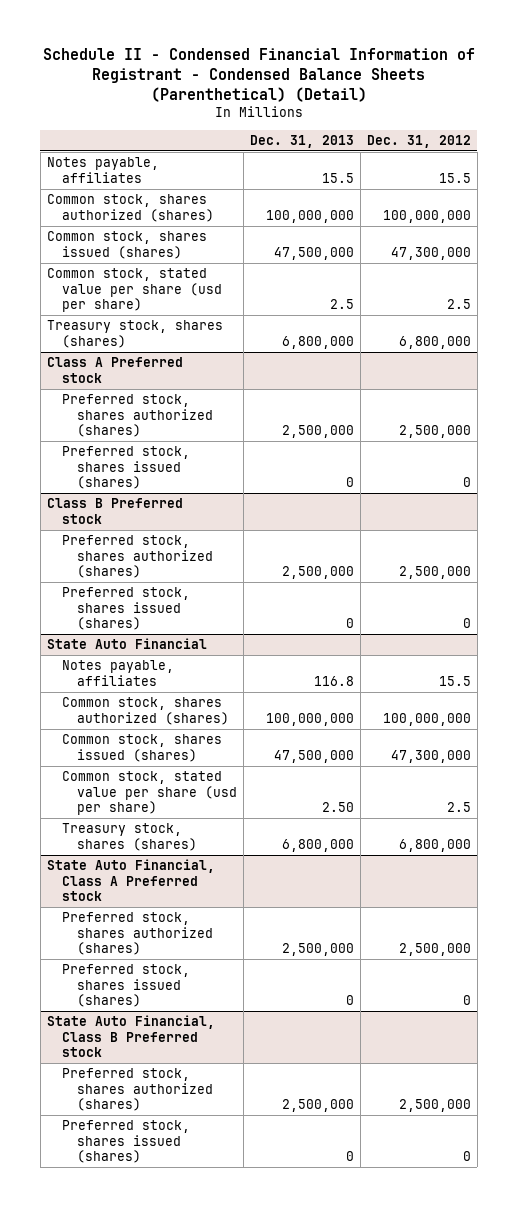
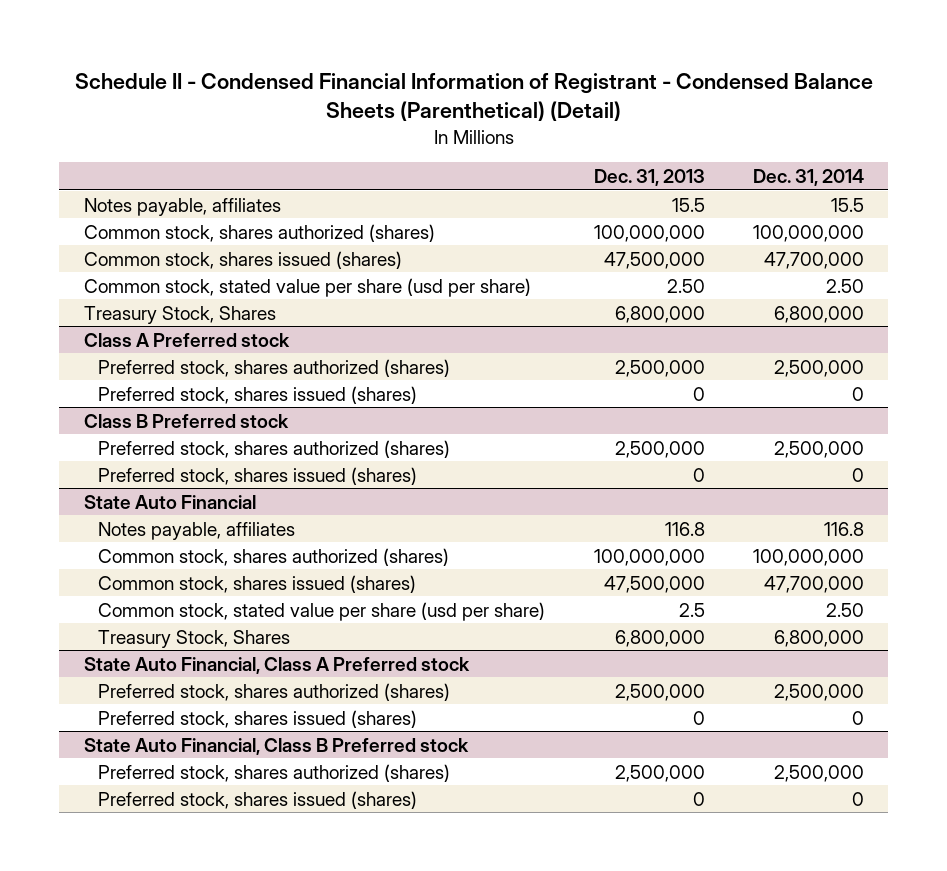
[366,134,471,148] Dec. 31, 2012 -> none
none -> [752,169,864,187] Dec. 31, 2014
[329,299,354,310] 2.5 -> [666,278,705,293] 2.50
[46,320,223,348] Treasury stock, shares (shares) -> [83,305,276,324] Treasury Stock, Shares
[321,802,354,813] 2.50 -> [678,602,705,617] 2.5
[61,823,197,851] Treasury stock, shares (shares) -> [98,629,291,648] Treasury Stock, Shares

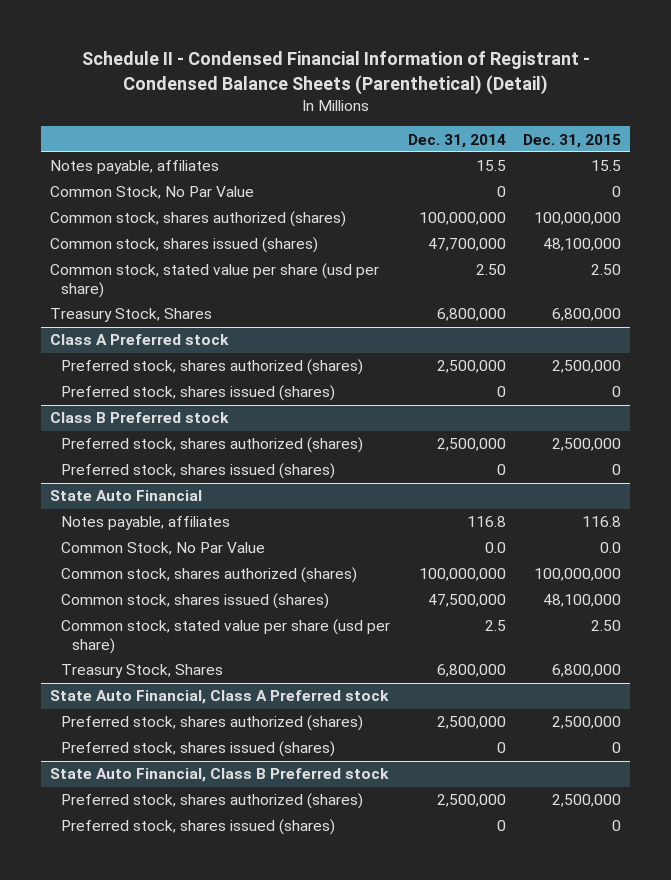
[593,169,705,187] Dec. 31, 2013 -> none
none -> [523,133,622,148] Dec. 31, 2015
none -> [49,186,254,200] Common Stock, No Par Value
none -> [60,542,265,556] Common Stock, No Par Value
[763,575,864,593] 47,700,000 -> [427,594,506,608] 47,500,000
[825,602,864,617] 2.50 -> [484,620,506,632] 2.5

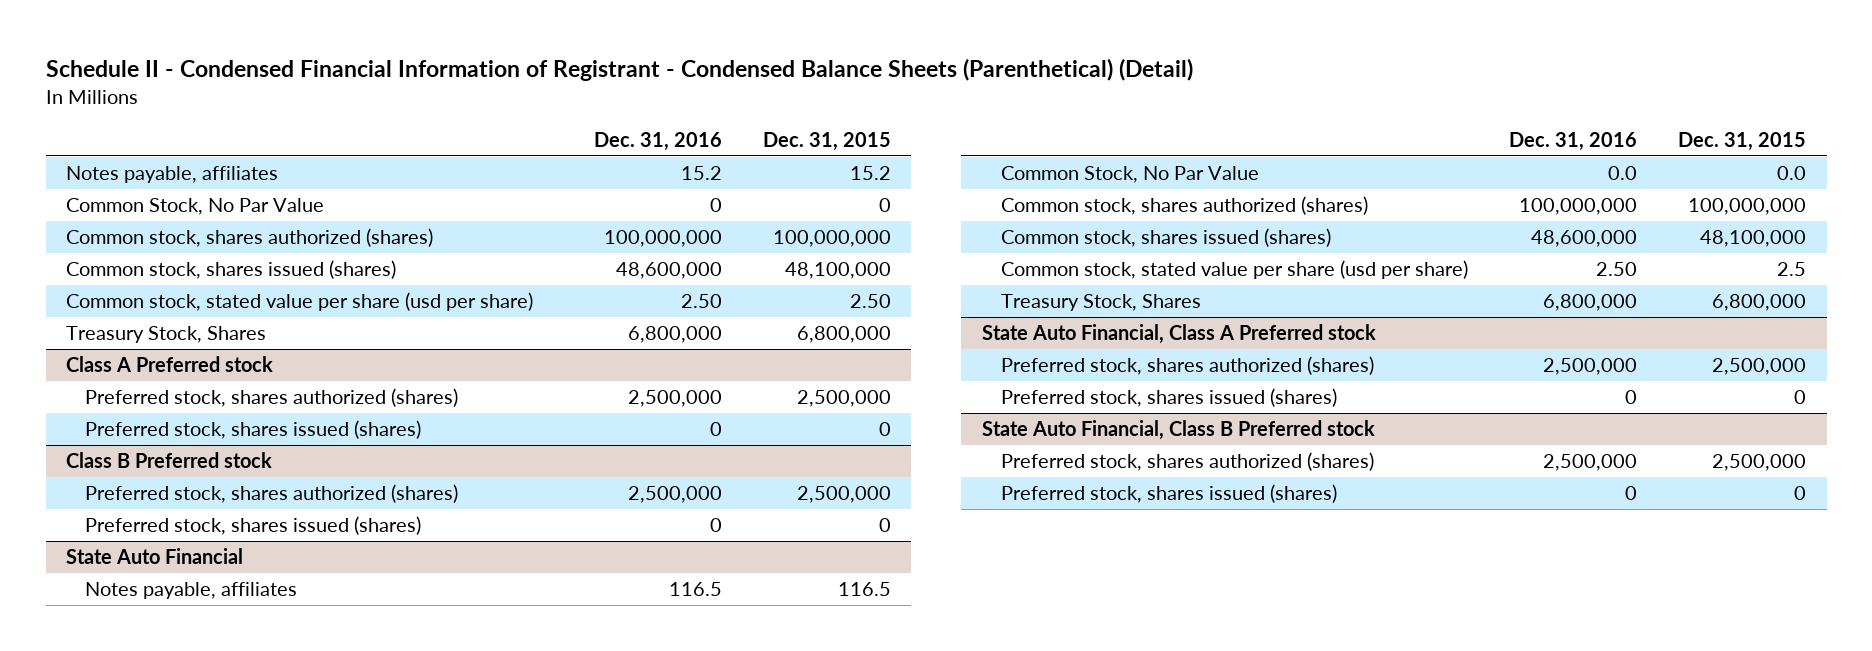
[407,133,506,148] Dec. 31, 2014 -> none
none -> [593,131,722,151] Dec. 31, 2016
[591,160,622,172] 15.5 -> [849,166,891,181] 15.2
[582,516,622,528] 116.8 -> [837,582,891,597] 116.5
[591,620,622,632] 2.50 -> [1777,262,1807,277] 2.5

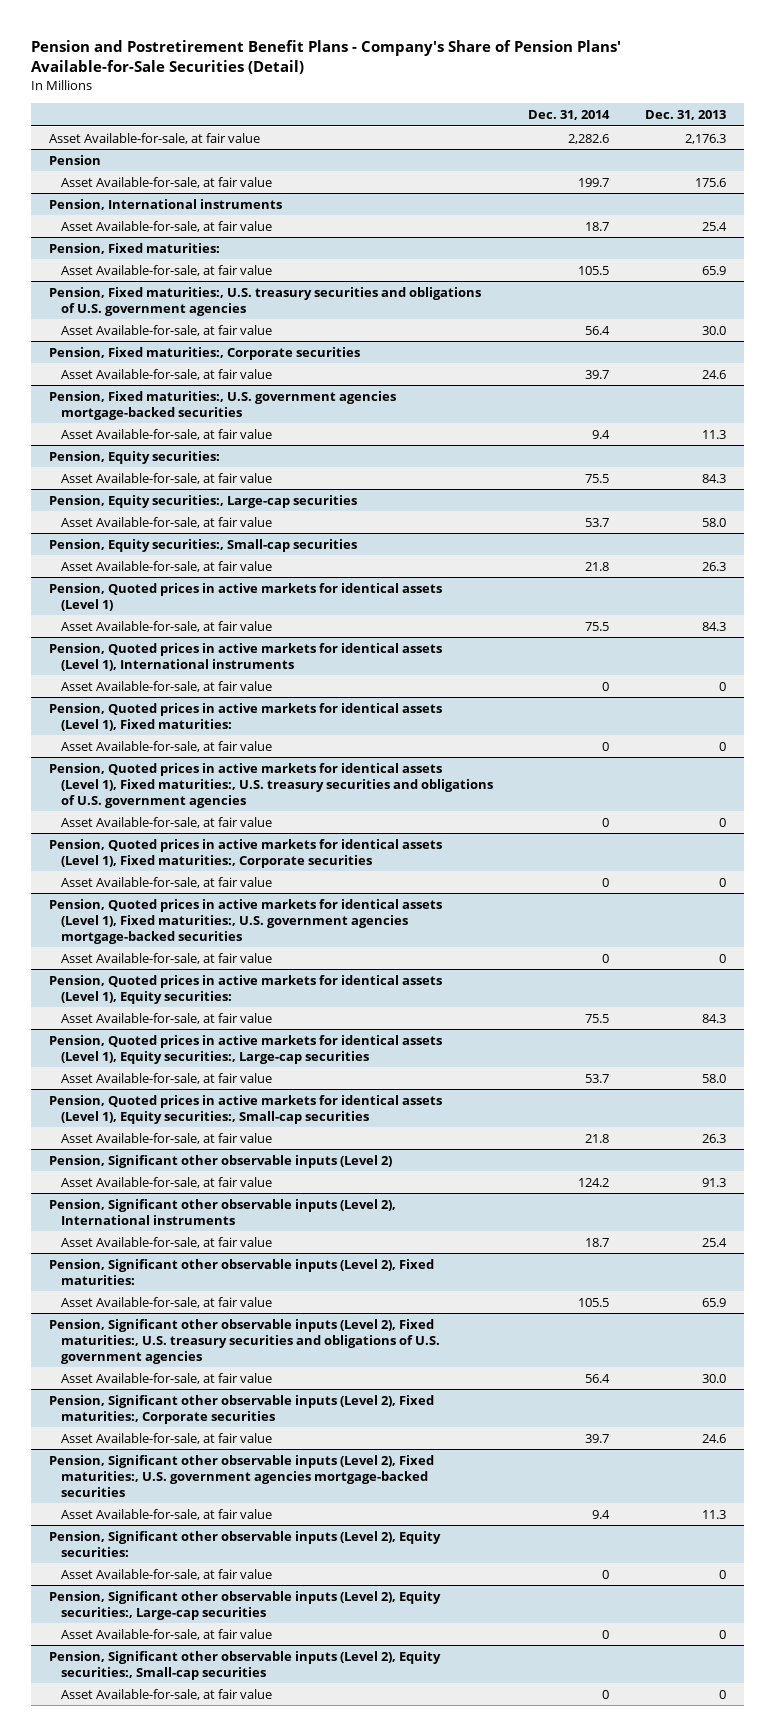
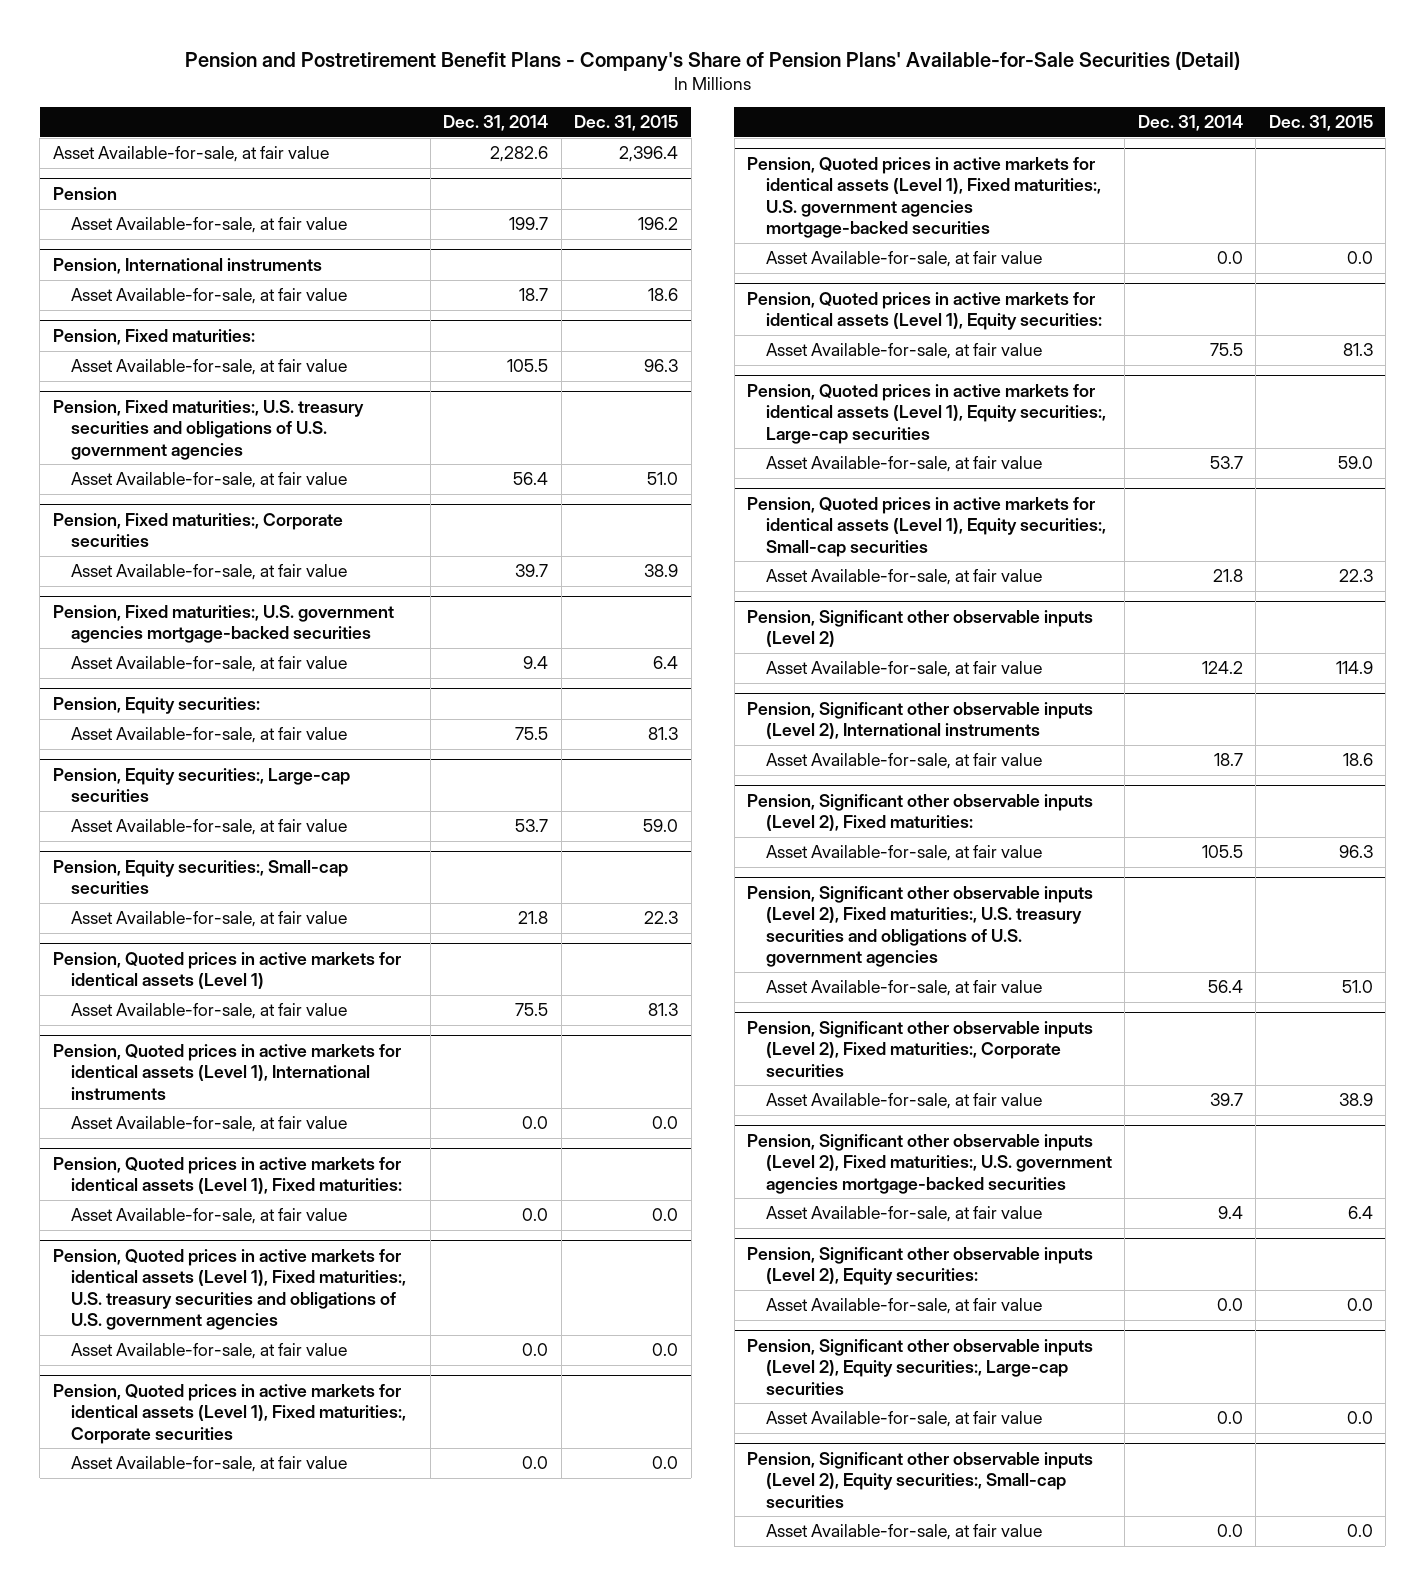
[645,110,727,121] Dec. 31, 2013 -> none
none -> [574,115,679,132] Dec. 31, 2015
[602,681,610,691] 0 -> [522,1116,549,1130] 0.0
[602,741,610,751] 0 -> [522,1208,549,1222] 0.0
[602,817,610,827] 0 -> [522,1343,549,1357] 0.0
[602,877,610,887] 0 -> [522,1456,549,1470] 0.0
[602,953,610,963] 0 -> [1216,251,1243,265] 0.0
[602,1569,610,1579] 0 -> [1216,1298,1243,1312] 0.0
[602,1629,610,1639] 0 -> [1216,1411,1243,1425] 0.0
[602,1689,610,1699] 0 -> [1216,1524,1243,1538] 0.0

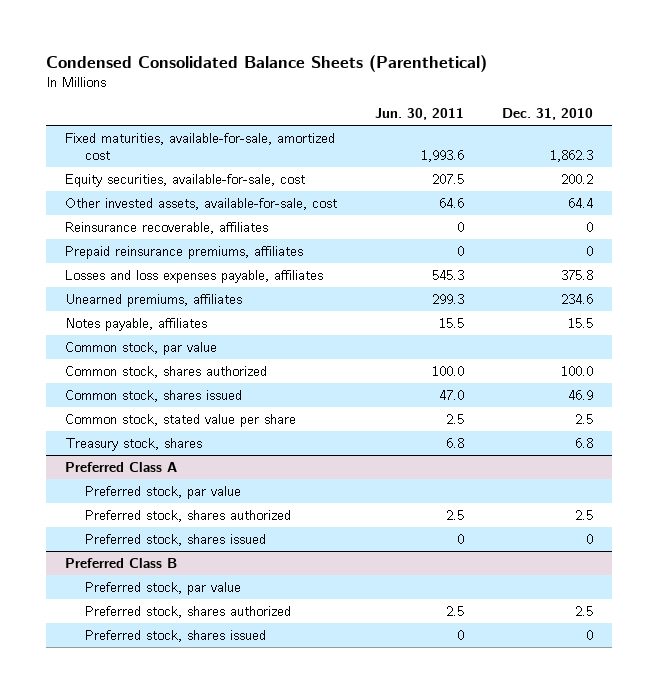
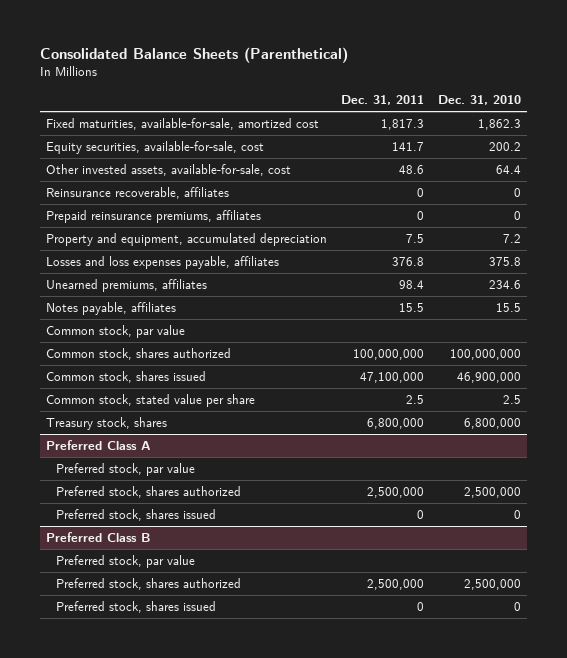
[45,54,487,72] Condensed Consolidated Balance Sheets (Parenthetical) -> [39,46,348,63] Consolidated Balance Sheets (Parenthetical)
[374,107,464,120] Jun. 30, 2011 -> none
none -> [341,95,425,106] Dec. 31, 2011
none -> [46,233,328,247] Property and equipment, accumulated depreciation
[560,366,593,377] 100.0 -> [449,349,521,361] 100,000,000
[567,390,593,401] 46.9 -> [456,372,521,384] 46,900,000
[574,438,593,449] 6.8 -> [463,418,521,430] 6,800,000
[574,510,593,521] 2.5 -> [463,487,521,499] 2,500,000
[574,606,593,617] 2.5 -> [463,579,521,591] 2,500,000

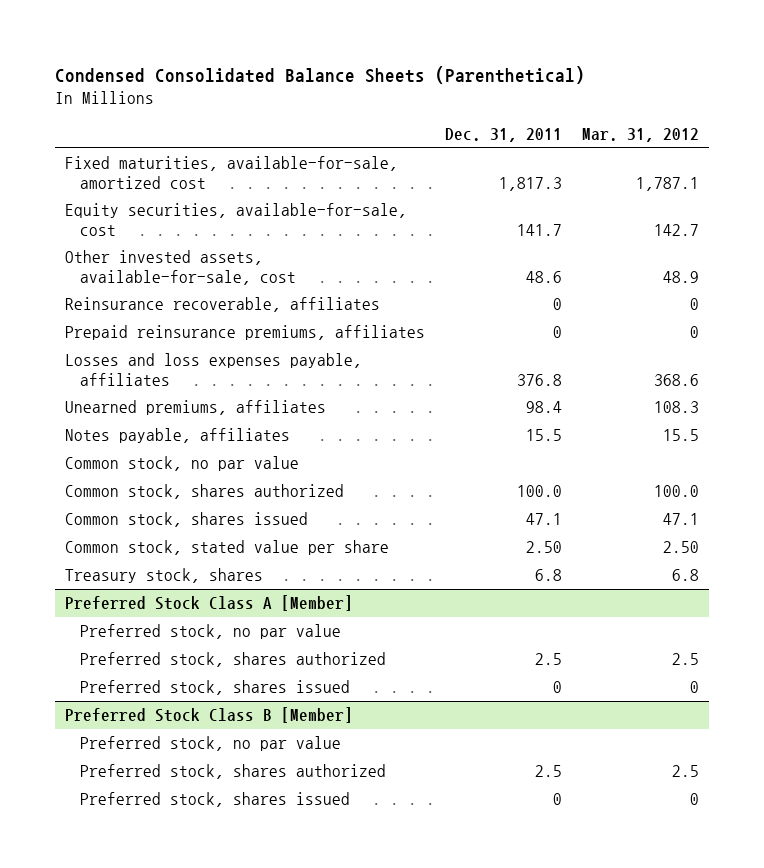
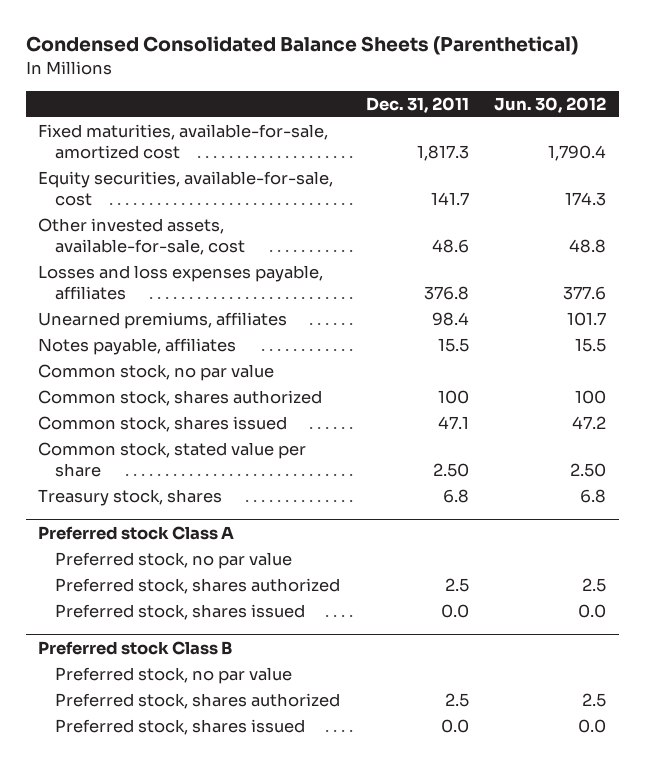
[582,127,700,142] Mar. 31, 2012 -> none
none -> [494,96,607,113] Jun. 30, 2012
[64,297,380,313] Reinsurance recoverable, affiliates -> none
[64,325,425,341] Prepaid reinsurance premiums, affiliates -> none
[517,485,563,498] 100.0 -> [437,390,469,405] 100
[64,595,353,612] Preferred Stock Class A [Member] -> [38,525,235,540] Preferred stock Class A
[553,681,563,694] 0 -> [440,604,469,619] 0.0
[64,707,353,724] Preferred Stock Class B [Member] -> [38,640,233,655] Preferred stock Class B
[553,793,563,806] 0 -> [440,719,469,734] 0.0

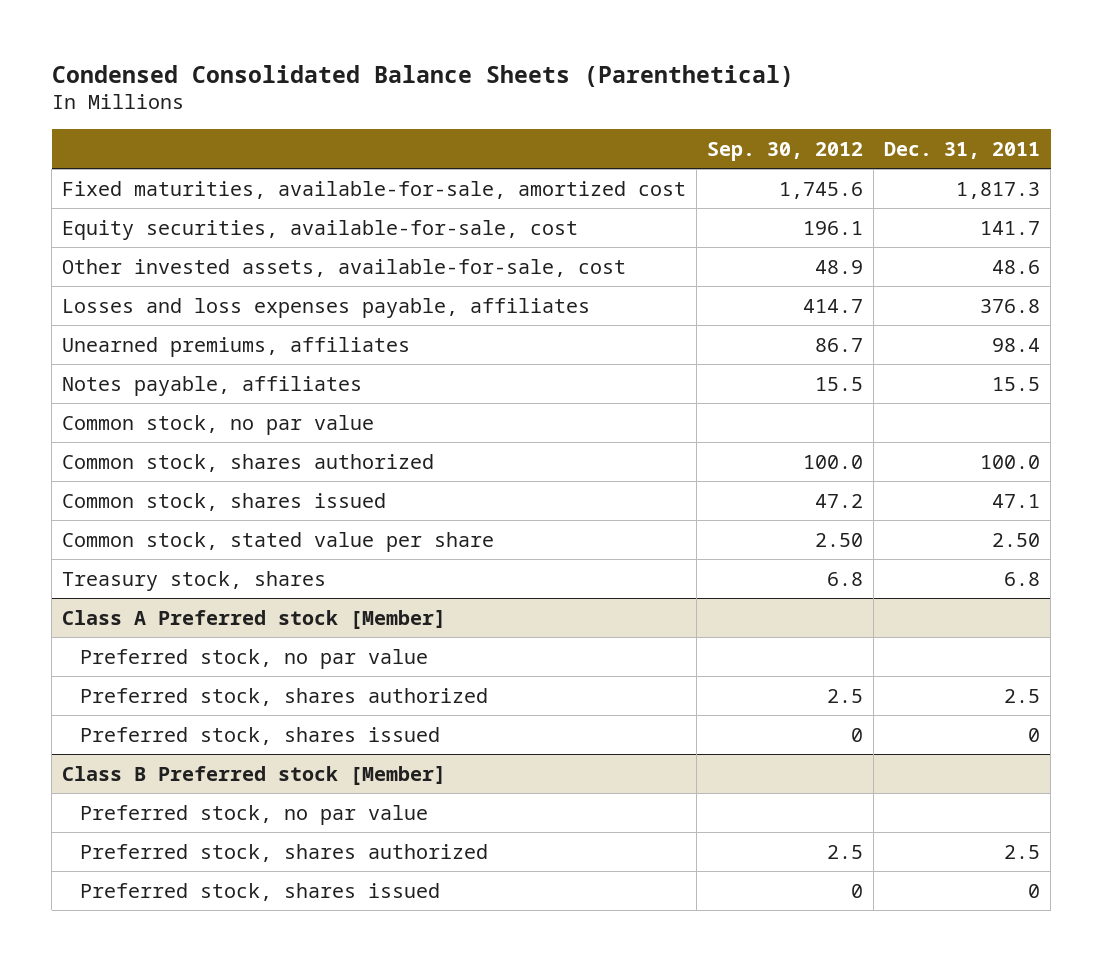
[494,96,607,113] Jun. 30, 2012 -> none
none -> [707,141,864,161] Sep. 30, 2012
[437,390,469,405] 100 -> [980,454,1041,469] 100.0
[38,525,235,540] Preferred stock Class A -> [62,609,447,629] Class A Preferred stock [Member]
[440,604,469,619] 0.0 -> [1028,727,1041,742] 0
[38,640,233,655] Preferred stock Class B -> [62,765,447,785] Class B Preferred stock [Member]
[440,719,469,734] 0.0 -> [1028,883,1041,898] 0

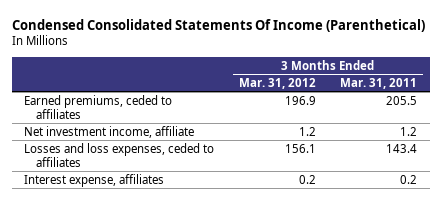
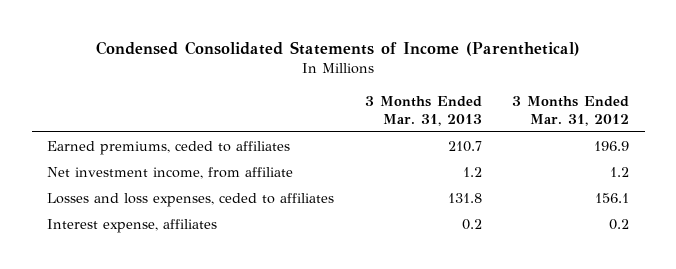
[12,18,426,32] Condensed Consolidated Statements Of Income (Parenthetical) -> [96,41,581,57] Condensed Consolidated Statements of Income (Parenthetical)
[340,77,418,89] Mar. 31, 2011 -> none
none -> [364,95,482,126] 3 Months Ended Mar. 31, 2013
[24,125,195,138] Net investment income, affiliate -> [47,167,294,180] Net investment income, from affiliate

